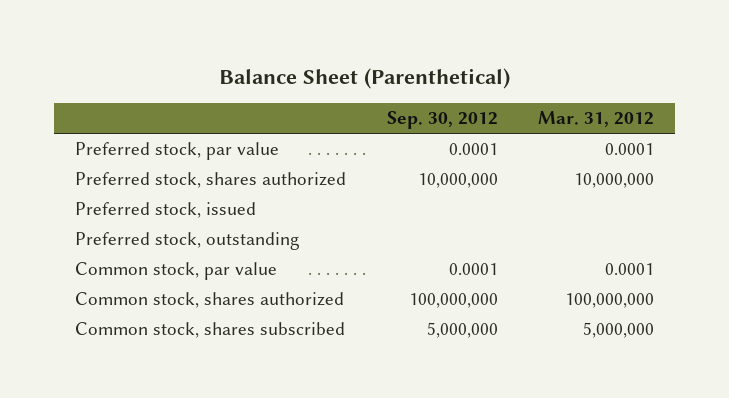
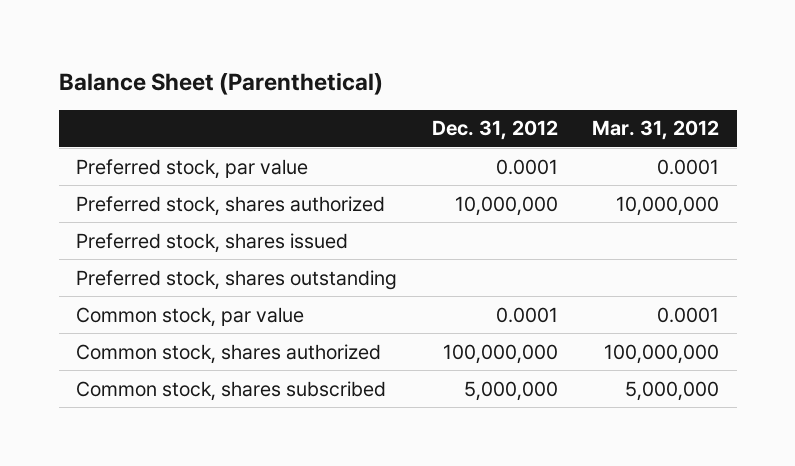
[386,111,498,130] Sep. 30, 2012 -> none
none -> [431,120,558,141] Dec. 31, 2012
[74,202,256,219] Preferred stock, issued -> [75,232,348,253] Preferred stock, shares issued
[74,232,299,251] Preferred stock, outstanding -> [75,269,397,290] Preferred stock, shares outstanding

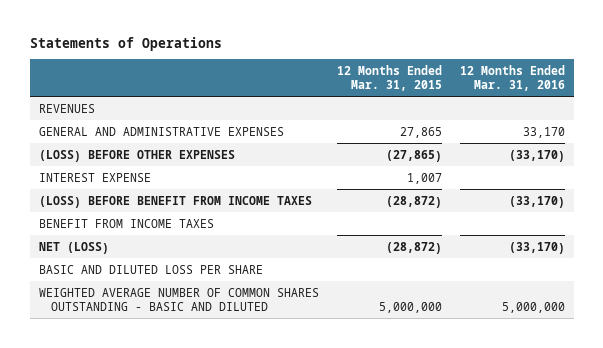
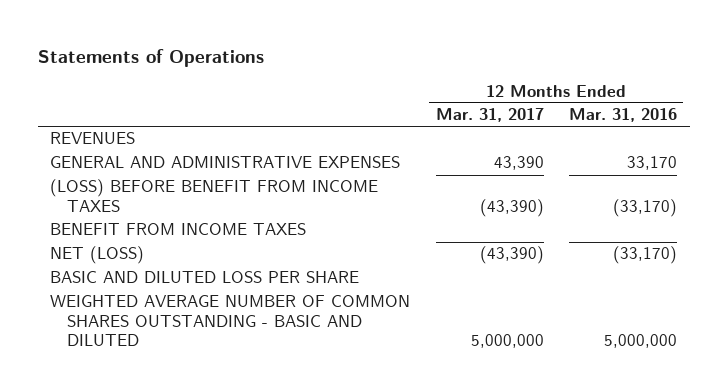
[336,64,442,92] 12 Months Ended Mar. 31, 2015 -> none
none -> [435,108,544,123] Mar. 31, 2017
[38,149,235,162] (LOSS) BEFORE OTHER EXPENSES -> none
[38,172,151,182] INTEREST EXPENSE -> none

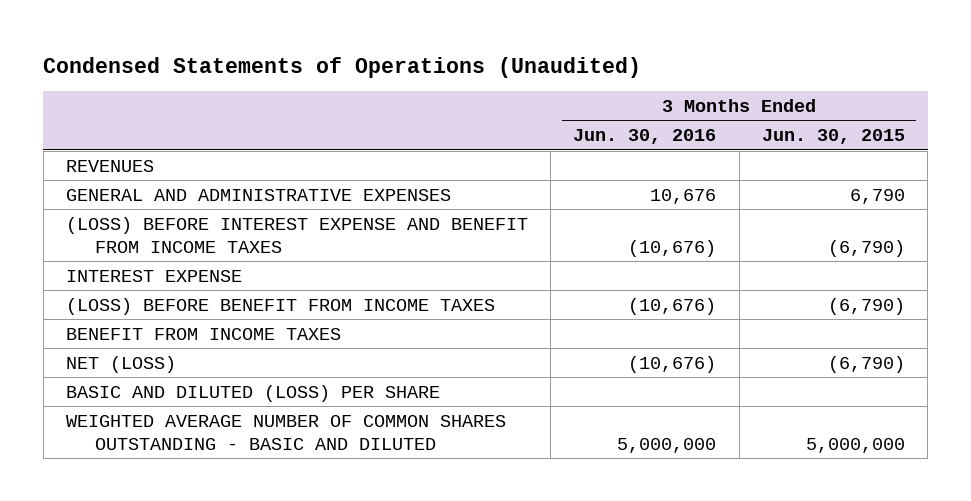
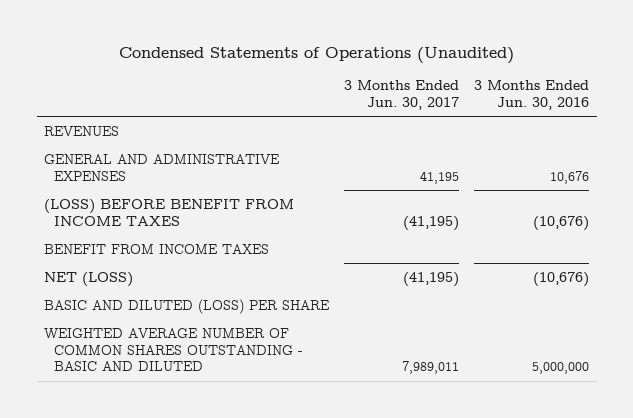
[761,129,905,145] Jun. 30, 2015 -> none
none -> [344,80,460,111] 3 Months Ended Jun. 30, 2017
[66,216,529,253] (LOSS) BEFORE INTEREST EXPENSE AND BENEFIT FROM INCOME TAXES -> none
[66,269,243,282] INTEREST EXPENSE -> none

